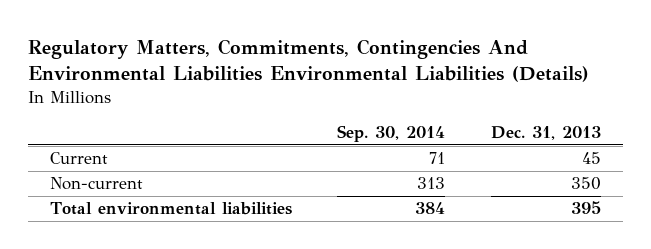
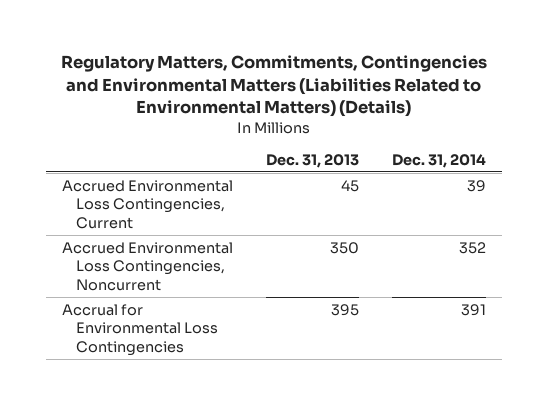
[27,39,589,83] Regulatory Matters, Commitments, Contingencies And Environmental Liabilities Environmental Liabilities (Details) -> [61,55,488,118] Regulatory Matters, Commitments, Contingencies and Environmental Matters (Liabilities Related to Environmental Matters) (Details)
[337,125,446,143] Sep. 30, 2014 -> none
none -> [391,153,486,168] Dec. 31, 2014
[50,152,109,165] Current -> [62,179,234,229] Accrued Environmental Loss Contingencies, Current
[50,177,144,191] Non-current -> [62,241,234,291] Accrued Environmental Loss Contingencies, Noncurrent
[50,202,293,216] Total environmental liabilities -> [62,303,218,356] Accrual for Environmental Loss Contingencies

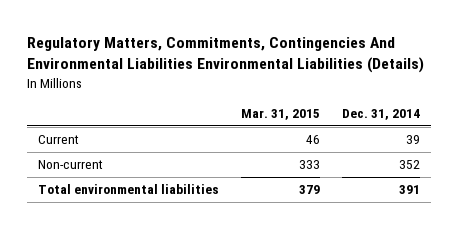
[61,55,488,118] Regulatory Matters, Commitments, Contingencies and Environmental Matters (Liabilities Related to Environmental Matters) (Details) -> [27,37,425,74] Regulatory Matters, Commitments, Contingencies And Environmental Liabilities Environmental Liabilities (Details)
[266,153,360,168] Dec. 31, 2013 -> none
none -> [241,109,321,121] Mar. 31, 2015
[62,179,234,229] Accrued Environmental Loss Contingencies, Current -> [38,135,80,145] Current
[62,241,234,291] Accrued Environmental Loss Contingencies, Noncurrent -> [38,160,104,170] Non-current
[62,303,218,356] Accrual for Environmental Loss Contingencies -> [38,184,220,195] Total environmental liabilities

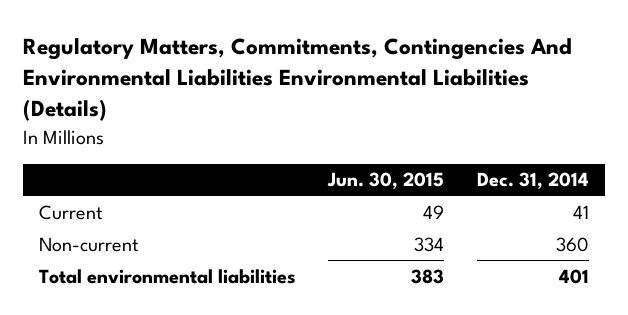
[241,109,321,121] Mar. 31, 2015 -> none
none -> [327,172,445,190] Jun. 30, 2015
[406,135,421,145] 39 -> [572,204,589,219] 41
[399,160,421,170] 352 -> [555,236,589,252] 360
[399,185,421,195] 391 -> [558,268,589,284] 401

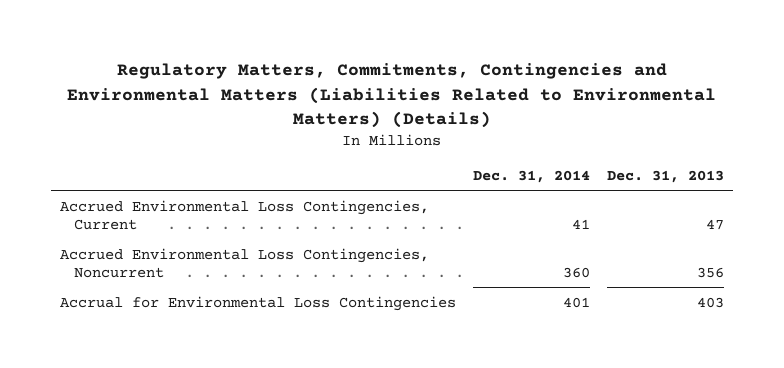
[23,38,573,122] Regulatory Matters, Commitments, Contingencies And Environmental Liabilities Environmental Liabilities (Details) -> [66,63,716,128] Regulatory Matters, Commitments, Contingencies and Environmental Matters (Liabilities Related to Environmental Matters) (Details)
[327,172,445,190] Jun. 30, 2015 -> none
none -> [607,170,725,184] Dec. 31, 2013
[39,204,104,220] Current -> [59,199,429,230] Accrued Environmental Loss Contingencies, Current
[39,236,140,252] Non-current -> [59,247,429,278] Accrued Environmental Loss Contingencies, Noncurrent
[39,268,297,284] Total environmental liabilities -> [59,295,456,311] Accrual for Environmental Loss Contingencies

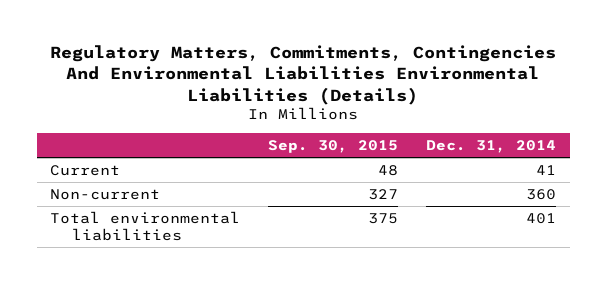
[66,63,716,128] Regulatory Matters, Commitments, Contingencies and Environmental Matters (Liabilities Related to Environmental Matters) (Details) -> [50,44,557,105] Regulatory Matters, Commitments, Contingencies And Environmental Liabilities Environmental Liabilities (Details)
[607,170,725,184] Dec. 31, 2013 -> none
none -> [268,139,399,153] Sep. 30, 2015
[59,199,429,230] Accrued Environmental Loss Contingencies, Current -> [50,164,121,176] Current
[59,247,429,278] Accrued Environmental Loss Contingencies, Noncurrent -> [50,188,161,200] Non-current
[59,295,456,311] Accrual for Environmental Loss Contingencies -> [50,210,241,241] Total environmental liabilities

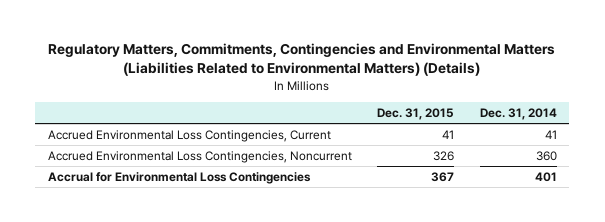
[50,44,557,105] Regulatory Matters, Commitments, Contingencies And Environmental Liabilities Environmental Liabilities (Details) -> [48,43,556,77] Regulatory Matters, Commitments, Contingencies and Environmental Matters (Liabilities Related to Environmental Matters) (Details)
[268,139,399,153] Sep. 30, 2015 -> none
none -> [377,107,455,120] Dec. 31, 2015
[50,164,121,176] Current -> [48,129,332,142] Accrued Environmental Loss Contingencies, Current
[50,188,161,200] Non-current -> [48,150,353,163] Accrued Environmental Loss Contingencies, Noncurrent
[50,210,241,241] Total environmental liabilities -> [48,171,312,184] Accrual for Environmental Loss Contingencies

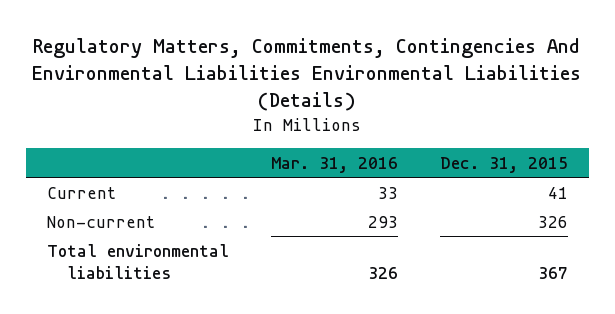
[48,43,556,77] Regulatory Matters, Commitments, Contingencies and Environmental Matters (Liabilities Related to Environmental Matters) (Details) -> [32,37,582,112] Regulatory Matters, Commitments, Contingencies And Environmental Liabilities Environmental Liabilities (Details)
[479,107,557,120] Dec. 31, 2014 -> none
none -> [270,156,398,173] Mar. 31, 2016
[48,129,332,142] Accrued Environmental Loss Contingencies, Current -> [46,186,116,199] Current
[48,150,353,163] Accrued Environmental Loss Contingencies, Noncurrent -> [46,215,155,228] Non-current
[48,171,312,184] Accrual for Environmental Loss Contingencies -> [46,243,229,280] Total environmental liabilities

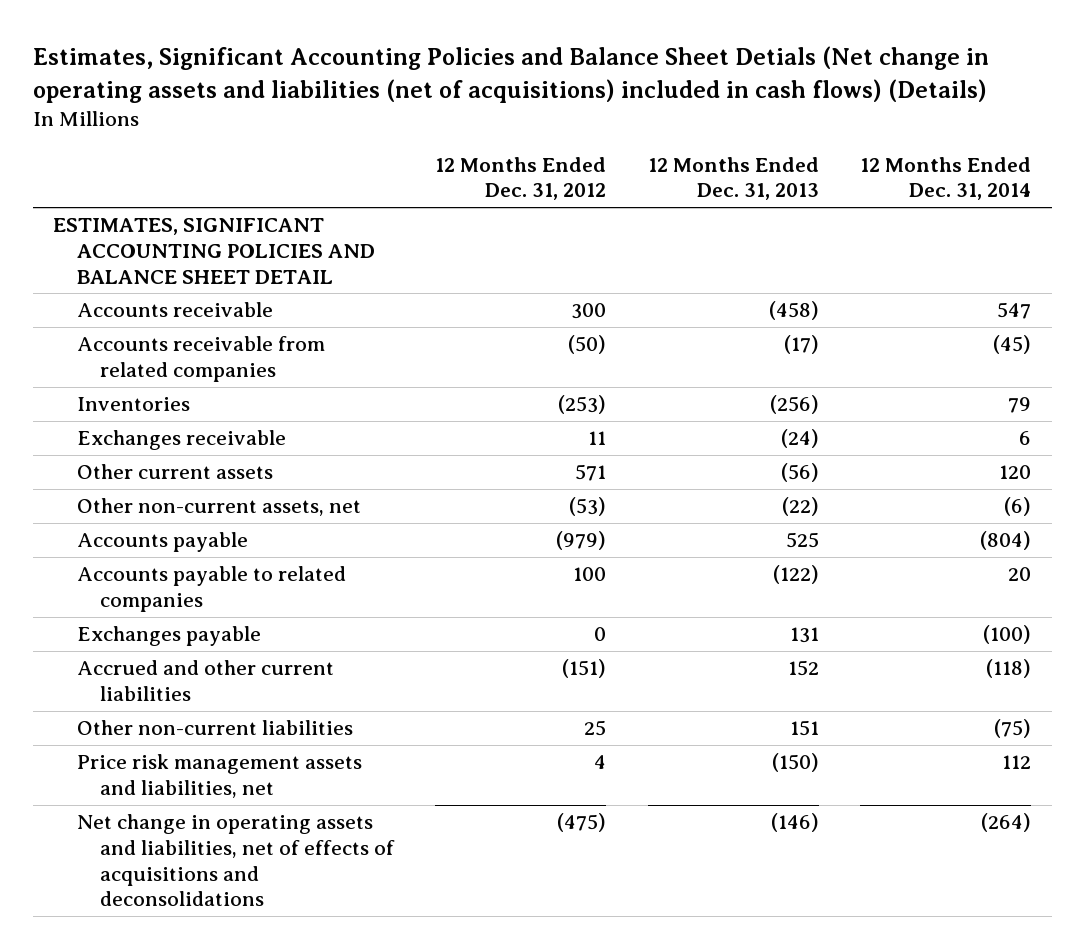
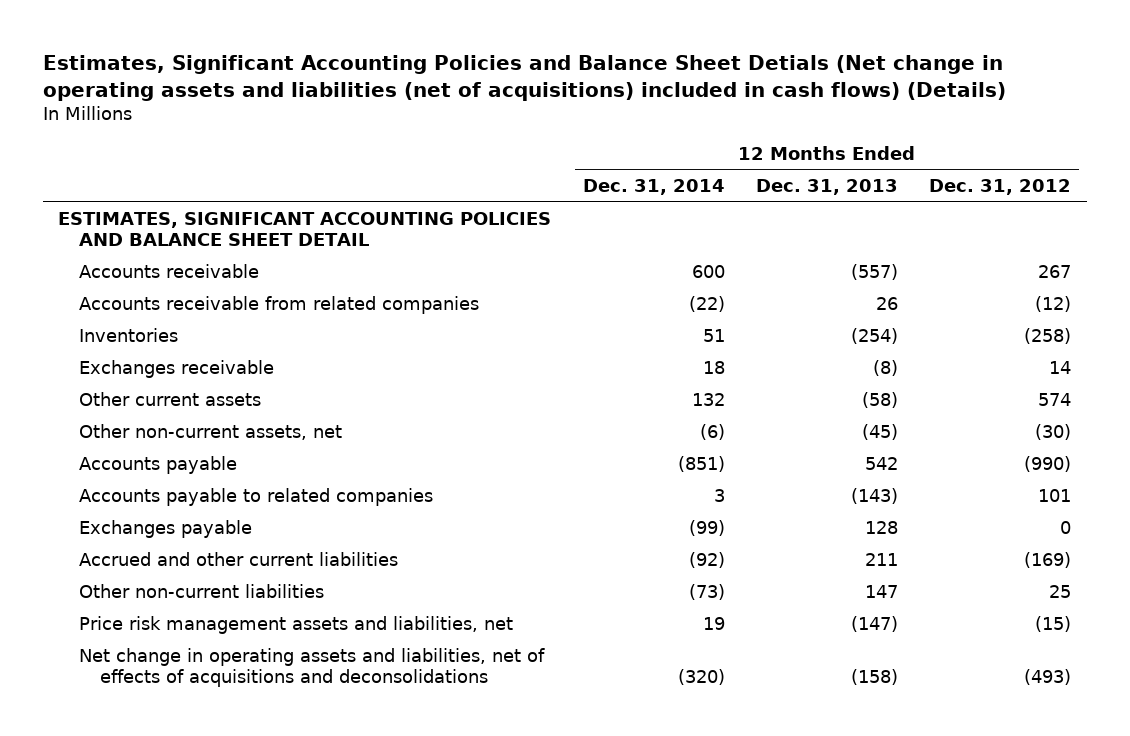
[571,303,607,320] 300 -> [1038,265,1072,279] 267
[768,301,819,321] (458) -> [850,264,898,281] (557)
[997,302,1032,320] 547 -> [691,265,725,279] 600
[568,335,607,355] (50) -> [1035,296,1072,313] (12)
[783,335,819,355] (17) -> [875,297,898,311] 26
[993,335,1032,355] (45) -> [688,296,725,313] (22)
[558,395,607,415] (253) -> [1024,328,1072,345] (258)
[769,395,819,415] (256) -> [850,328,898,345] (254)
[1008,397,1032,414] 79 -> [702,329,725,343] 51
[588,431,607,446] 11 -> [1049,361,1072,375] 14
[780,429,819,449] (24) -> [872,360,898,377] (8)
[1019,431,1032,446] 6 -> [702,361,725,375] 18
[575,464,607,482] 571 -> [1038,393,1072,407] 574
[780,463,819,483] (56) -> [861,392,898,409] (58)
[999,465,1032,480] 120 -> [691,393,725,407] 132
[569,497,607,517] (53) -> [1035,424,1072,441] (30)
[781,497,819,517] (22) -> [861,424,898,441] (45)
[556,531,607,551] (979) -> [1024,456,1072,473] (990)
[785,532,819,549] 525 -> [864,457,898,471] 542
[980,531,1032,551] (804) -> [677,456,725,473] (851)
[573,567,607,582] 100 -> [1038,489,1072,503] 101
[772,565,819,585] (122) -> [850,488,898,505] (143)
[1008,567,1032,582] 20 -> [713,489,725,503] 3
[789,627,819,644] 131 -> [864,521,898,535] 128
[983,625,1032,645] (100) -> [688,520,725,537] (99)
[562,659,607,679] (151) -> [1024,552,1072,569] (169)
[787,660,819,677] 152 -> [864,553,898,567] 211
[986,659,1032,679] (118) -> [688,552,725,569] (92)
[789,720,819,737] 151 -> [864,585,898,599] 147
[994,719,1032,739] (75) -> [688,584,725,601] (73)
[594,755,607,770] 4 -> [1035,616,1072,633] (15)
[771,753,819,773] (150) -> [850,616,898,633] (147)
[1002,755,1032,770] 112 -> [702,617,725,631] 19
[557,813,607,833] (475) -> [1024,668,1072,685] (493)
[770,813,819,833] (146) -> [850,668,898,685] (158)
[981,813,1032,833] (264) -> [677,668,725,685] (320)

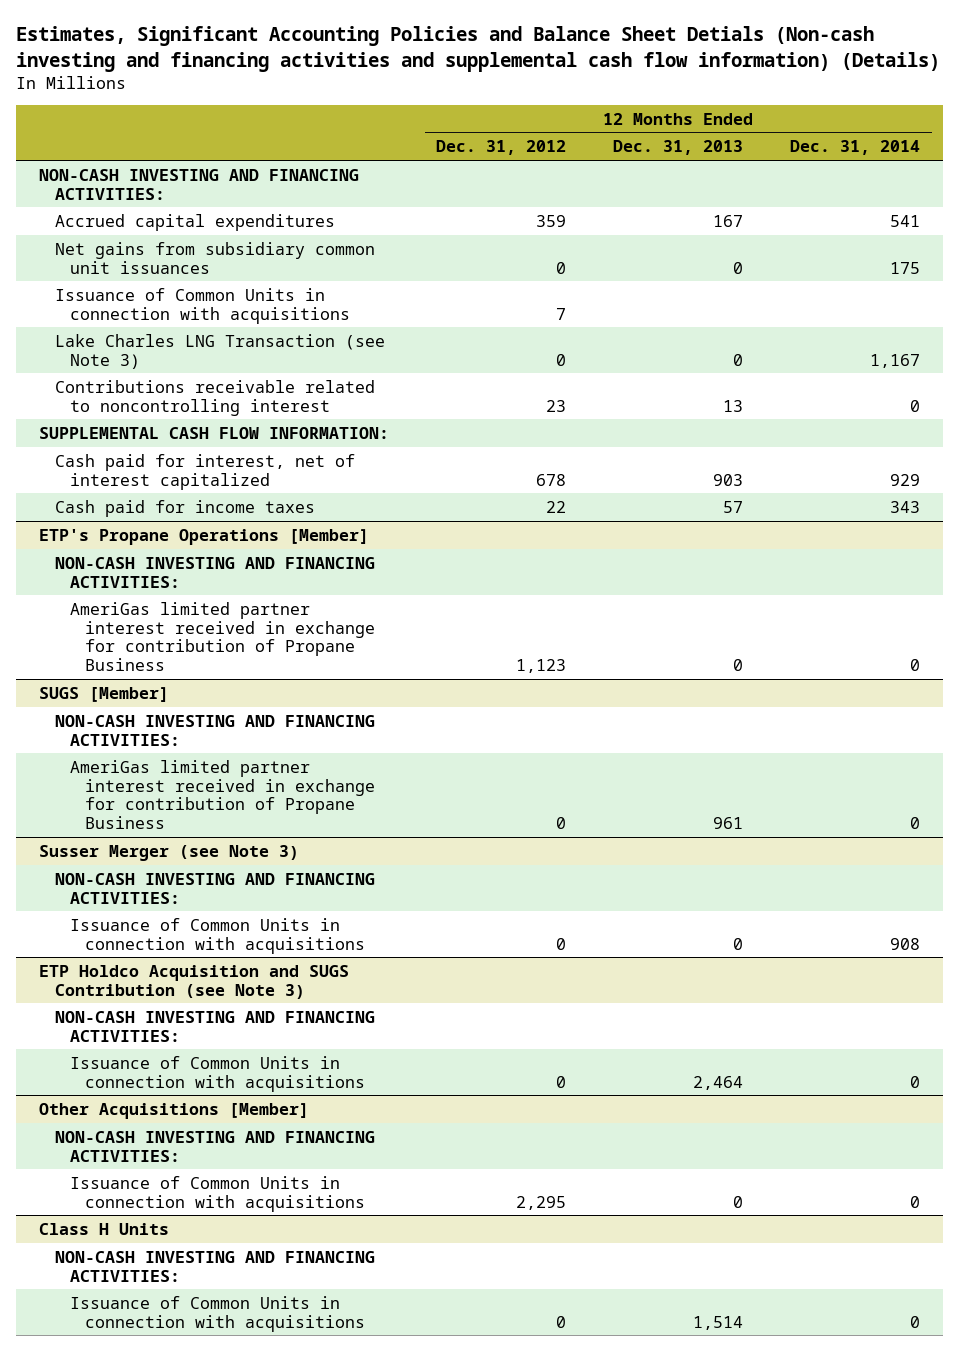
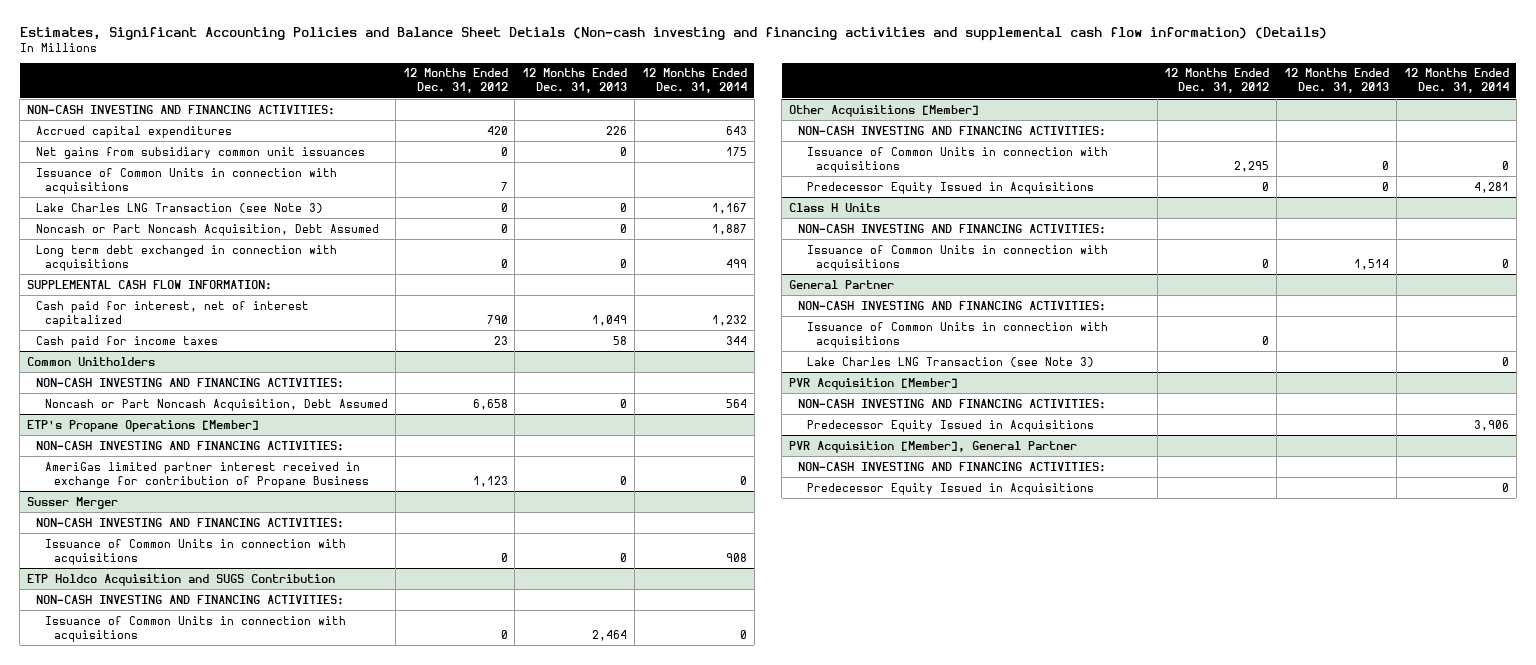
[536,214,567,227] 359 -> [486,125,508,135] 420
[713,214,744,227] 167 -> [606,125,628,135] 226
[890,214,921,227] 541 -> [725,125,747,135] 643
[54,379,375,416] Contributions receivable related to noncontrolling interest -> none
none -> [36,223,380,236] Noncash or Part Noncash Acquisition, Debt Assumed
none -> [36,244,338,271] Long term debt exchanged in connection with acquisitions
[536,473,567,486] 678 -> [486,314,508,324] 790
[713,473,744,486] 903 -> [592,314,628,326] 1,049
[890,473,921,486] 929 -> [711,314,747,326] 1,232
[546,500,567,513] 22 -> [493,335,508,345] 23
[723,500,744,513] 57 -> [613,335,628,345] 58
[890,500,921,513] 343 -> [725,335,747,345] 344
none -> [27,356,156,366] Common Unitholders
none -> [36,377,345,388] NON-CASH INVESTING AND FINANCING ACTIVITIES:
none -> [44,398,388,411] Noncash or Part Noncash Acquisition, Debt Assumed
[39,686,170,702] SUGS [Member] -> none
[54,714,375,746] NON-CASH INVESTING AND FINANCING ACTIVITIES: -> none
[69,759,375,830] AmeriGas limited partner interest received in exchange for contribution of Propane Business -> none
[39,844,300,861] Susser Merger (see Note 3) -> [27,496,119,509] Susser Merger
[39,964,350,999] ETP Holdco Acquisition and SUGS Contribution (see Note 3) -> [27,573,336,586] ETP Holdco Acquisition and SUGS Contribution
none -> [806,181,1094,194] Predecessor Equity Issued in Acquisitions
none -> [788,279,894,289] General Partner
none -> [797,300,1106,311] NON-CASH INVESTING AND FINANCING ACTIVITIES:
none -> [806,321,1108,348] Issuance of Common Units in connection with acquisitions
none -> [806,356,1094,367] Lake Charles LNG Transaction (see Note 3)
none -> [788,377,958,390] PVR Acquisition [Member]
none -> [797,398,1106,409] NON-CASH INVESTING AND FINANCING ACTIVITIES:
none -> [806,419,1094,432] Predecessor Equity Issued in Acquisitions
none -> [788,440,1077,453] PVR Acquisition [Member], General Partner
none -> [797,461,1106,472] NON-CASH INVESTING AND FINANCING ACTIVITIES:
none -> [806,482,1094,495] Predecessor Equity Issued in Acquisitions

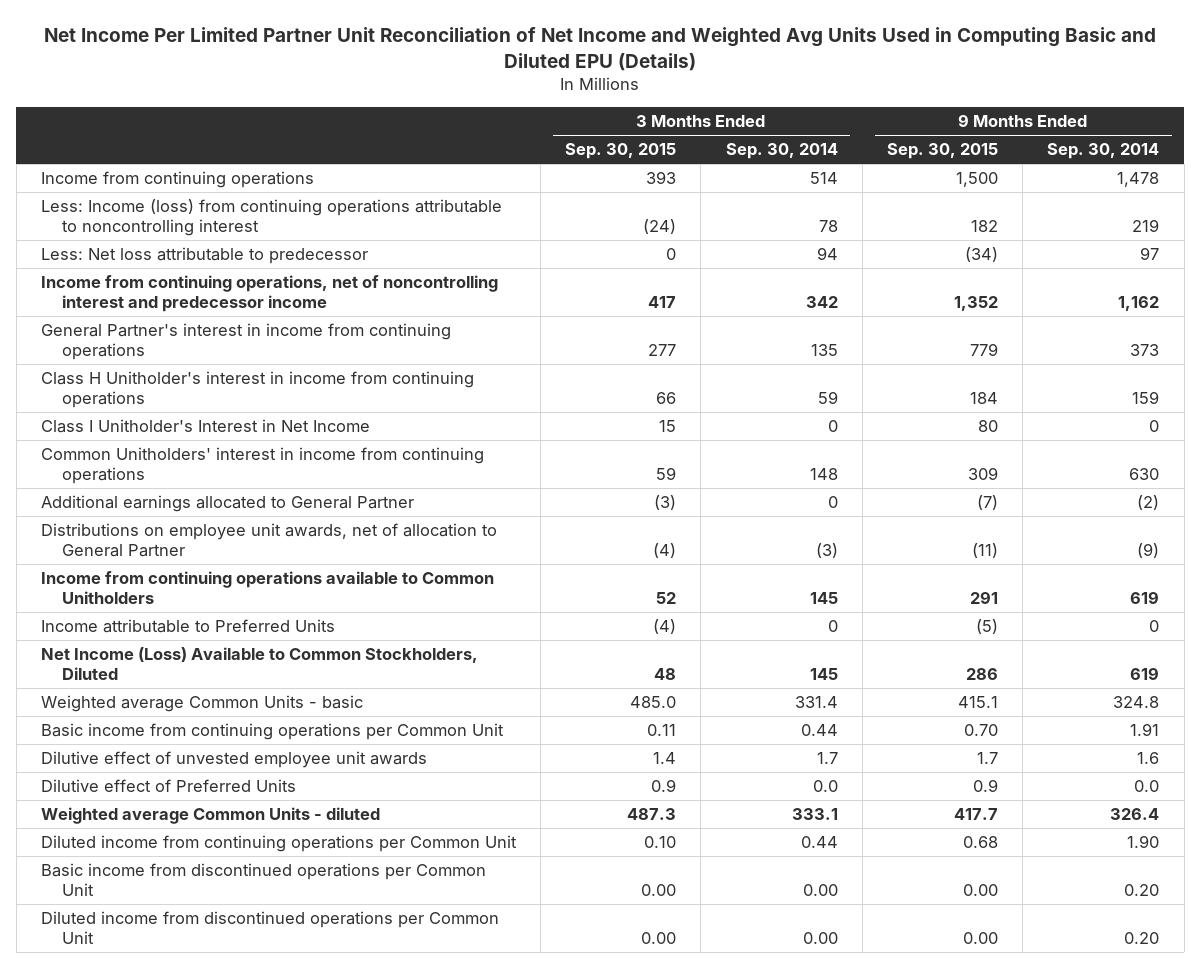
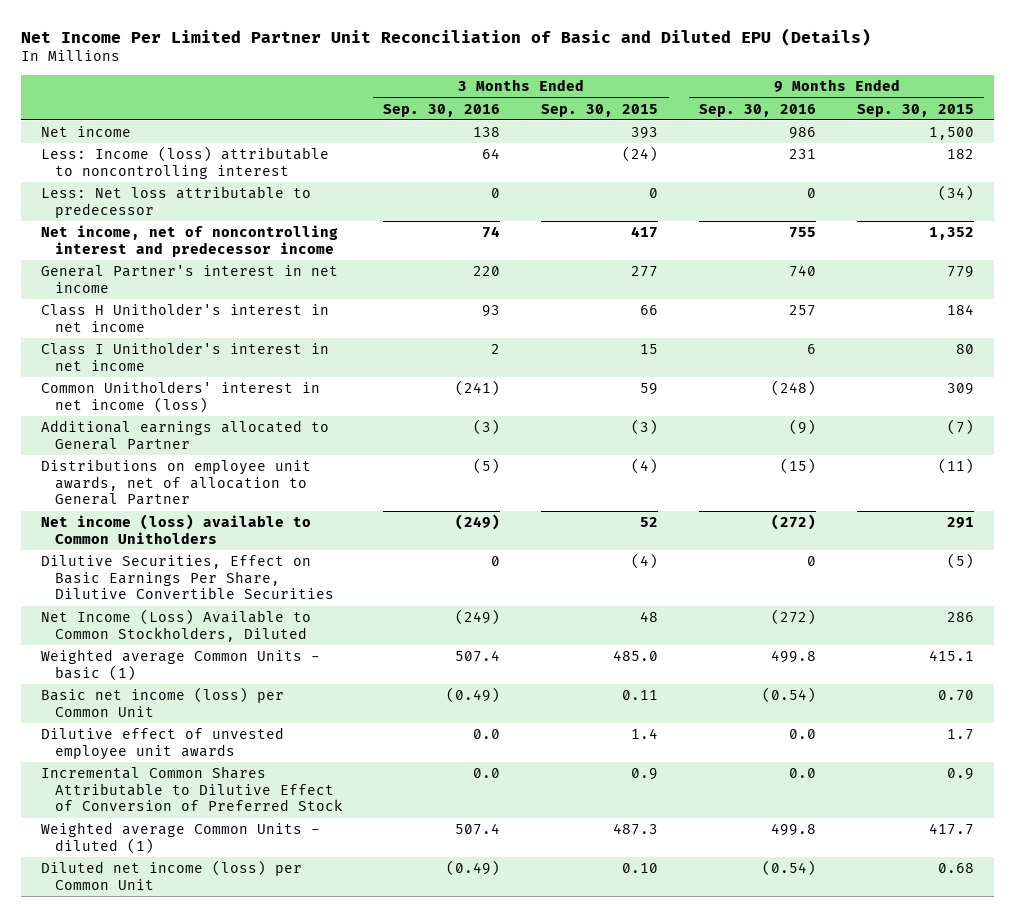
[44,26,1157,71] Net Income Per Limited Partner Unit Reconciliation of Net Income and Weighted Avg Units Used in Computing Basic and Diluted EPU (Details) -> [20,27,871,46] Net Income Per Limited Partner Unit Reconciliation of Basic and Diluted EPU (Details)
[725,143,838,160] Sep. 30, 2014 -> none
[1047,143,1160,160] Sep. 30, 2014 -> none
none -> [383,103,501,117] Sep. 30, 2016
none -> [699,103,817,117] Sep. 30, 2016
[40,171,314,189] Income from continuing operations -> [41,126,132,138] Net income
[40,199,502,236] Less: Income (loss) from continuing operations attributable to noncontrolling interest -> [41,146,330,179] Less: Income (loss) attributable to noncontrolling interest
[40,275,498,312] Income from continuing operations, net of noncontrolling interest and predecessor income -> [41,225,339,257] Net income, net of noncontrolling interest and predecessor income
[40,323,451,360] General Partner's interest in income from continuing operations -> [41,265,339,293] General Partner's interest in net income
[40,371,474,408] Class H Unitholder's interest in income from continuing operations -> [41,303,330,332] Class H Unitholder's interest in net income
[40,419,370,434] Class I Unitholder's Interest in Net Income -> [41,342,330,371] Class I Unitholder's interest in net income
[40,447,484,484] Common Unitholders' interest in income from continuing operations -> [41,381,321,413] Common Unitholders' interest in net income (loss)
[40,571,494,604] Income from continuing operations available to Common Unitholders -> [41,514,312,544] Net income (loss) available to Common Unitholders
[40,619,335,634] Income attributable to Preferred Units -> [41,555,334,600] Dilutive Securities, Effect on Basic Earnings Per Share, Dilutive Convertible Securities
[40,695,363,713] Weighted average Common Units - basic -> [41,649,321,681] Weighted average Common Units - basic (1)
[40,723,504,741] Basic income from continuing operations per Common Unit -> [41,687,285,717] Basic net income (loss) per Common Unit
[40,863,486,896] Basic income from discontinued operations per Common Unit -> none
[40,911,499,944] Diluted income from discontinued operations per Common Unit -> none
[40,779,296,793] Dilutive effect of Preferred Units -> [41,766,343,812] Incremental Common Shares Attributable to Dilutive Effect of Conversion of Preferred Stock
[40,807,380,825] Weighted average Common Units - diluted -> [41,822,321,854] Weighted average Common Units - diluted (1)
[40,835,517,853] Diluted income from continuing operations per Common Unit -> [41,860,303,890] Diluted net income (loss) per Common Unit

